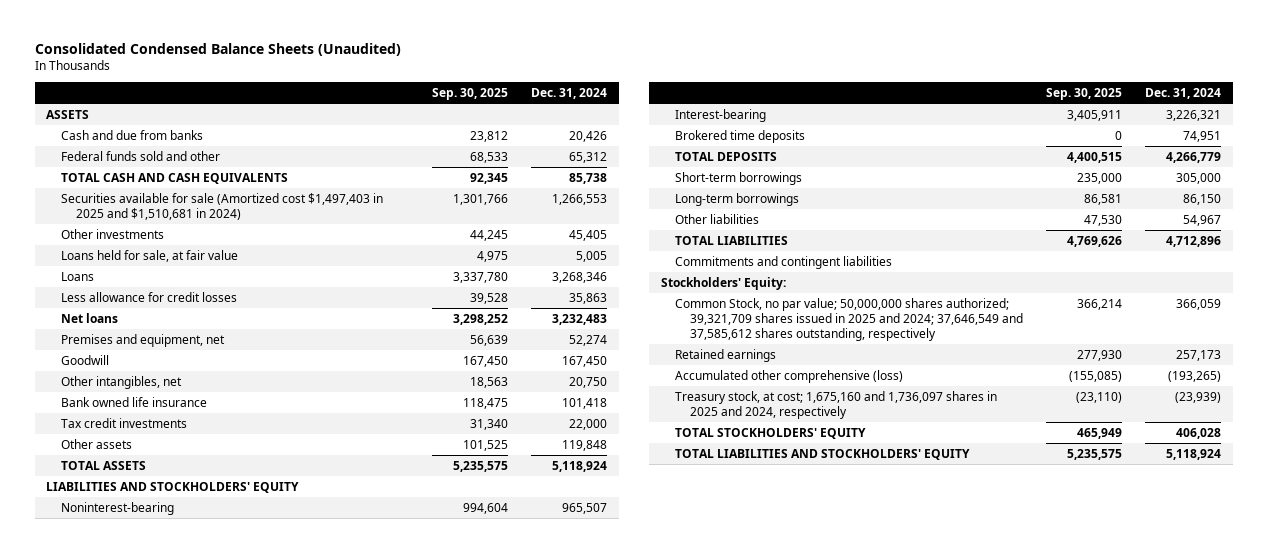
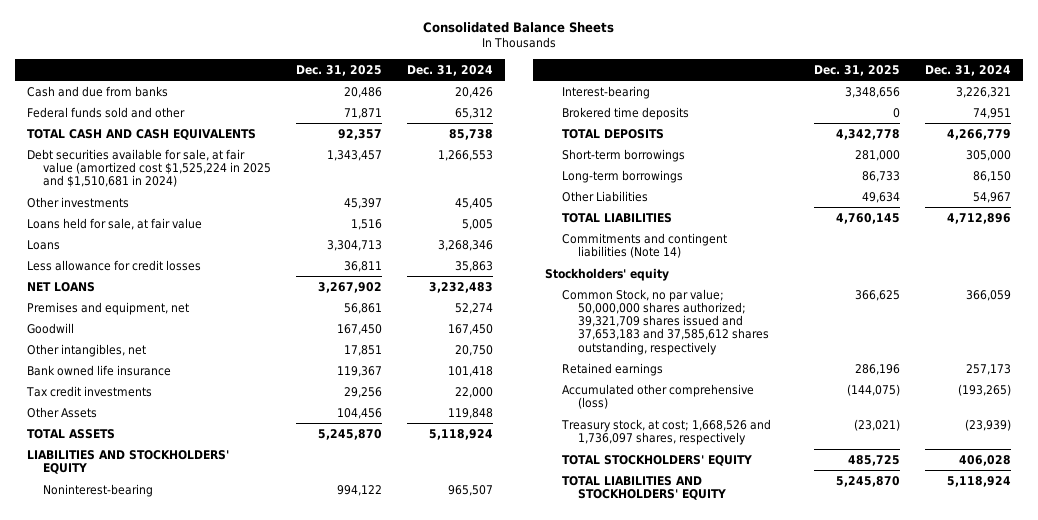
[34,42,401,56] Consolidated Condensed Balance Sheets (Unaudited) -> [422,22,614,34] Consolidated Balance Sheets
[431,88,508,101] Sep. 30, 2025 -> none
none -> [296,64,383,76] Dec. 31, 2025
[46,109,90,119] ASSETS -> none
[61,192,384,220] Securities available for sale (Amortized cost $1,497,403 in 2025 and $1,510,681 in 2024) -> [27,148,272,188] Debt securities available for sale, at fair value (amortized cost $1,525,224 in 2025 and $1,510,681 in 2024)
[61,312,119,323] Net loans -> [27,281,96,292] NET LOANS
[61,438,133,449] Other assets -> [27,406,98,418] Other Assets
[675,213,760,224] Other liabilities -> [561,190,648,202] Other Liabilities
[675,255,893,269] Commitments and contingent liabilities -> [561,232,727,259] Commitments and contingent liabilities (Note 14)
[660,276,786,290] Stockholders' Equity: -> [545,267,670,281] Stockholders' equity
[675,297,1024,341] Common Stock, no par value; 50,000,000 shares authorized; 39,321,709 shares issued in 2025 and 2024; 37,646,549 and 37,585,612 shares outstanding, respectively -> [561,288,770,355] Common Stock, no par value; 50,000,000 shares authorized; 39,321,709 shares issued and 37,653,183 and 37,585,612 shares outstanding, respectively
[675,390,998,419] Treasury stock, at cost; 1,675,160 and 1,736,097 shares in 2025 and 2024, respectively -> [560,418,771,446] Treasury stock, at cost; 1,668,526 and 1,736,097 shares, respectively

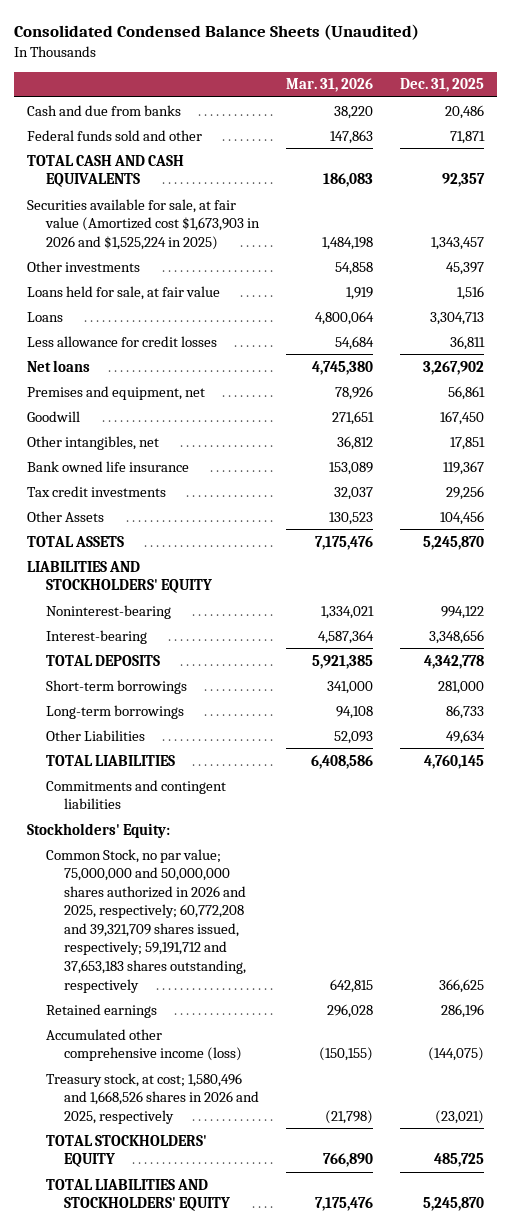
[422,22,614,34] Consolidated Balance Sheets -> [13,23,419,40] Consolidated Condensed Balance Sheets (Unaudited)
[406,64,493,76] Dec. 31, 2024 -> none
none -> [286,78,374,93] Mar. 31, 2026
[27,148,272,188] Debt securities available for sale, at fair value (amortized cost $1,525,224 in 2025 and $1,510,681 in 2024) -> [27,198,260,250] Securities available for sale, at fair value (Amortized cost $1,673,903 in 2026 and $1,525,224 in 2025)
[27,281,96,292] NET LOANS -> [27,359,91,372] Net loans
[561,106,689,120] Brokered time deposits -> none
[561,232,727,259] Commitments and contingent liabilities (Note 14) -> [45,779,226,810] Commitments and contingent liabilities
[545,267,670,281] Stockholders' equity -> [27,822,171,838] Stockholders' Equity:
[561,288,770,355] Common Stock, no par value; 50,000,000 shares authorized; 39,321,709 shares issued and 37,653,183 and 37,585,612 shares outstanding, respectively -> [45,848,247,993] Common Stock, no par value; 75,000,000 and 50,000,000 shares authorized in 2026 and 2025, respectively; 60,772,208 and 39,321,709 shares issued, respectively; 59,191,712 and 37,653,183 shares outstanding, respectively
[561,383,754,410] Accumulated other comprehensive (loss) -> [45,1028,243,1062] Accumulated other comprehensive income (loss)
[560,418,771,446] Treasury stock, at cost; 1,668,526 and 1,736,097 shares, respectively -> [45,1072,260,1124] Treasury stock, at cost; 1,580,496 and 1,668,526 shares in 2026 and 2025, respectively

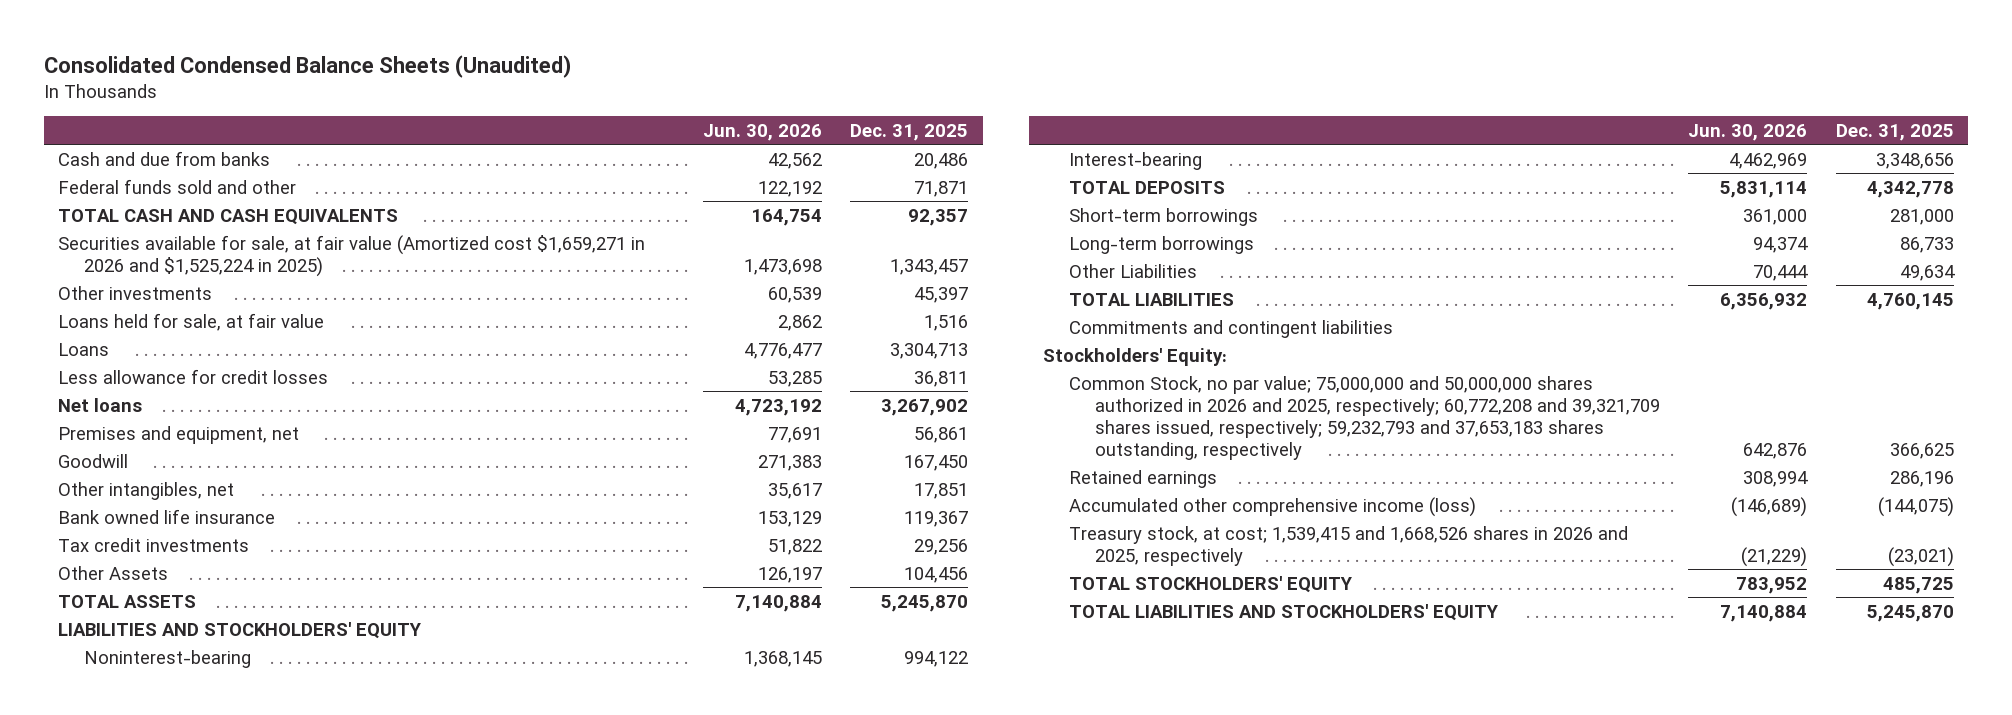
[286,78,374,93] Mar. 31, 2026 -> none
none -> [702,123,822,141] Jun. 30, 2026
[27,198,260,250] Securities available for sale, at fair value (Amortized cost $1,673,903 in 2026 and $1,525,224 in 2025) -> [57,234,645,277] Securities available for sale, at fair value (Amortized cost $1,659,271 in 2026 and $1,525,224 in 2025)
[45,848,247,993] Common Stock, no par value; 75,000,000 and 50,000,000 shares authorized in 2026 and 2025, respectively; 60,772,208 and 39,321,709 shares issued, respectively; 59,191,712 and 37,653,183 shares outstanding, respectively -> [1069,375,1660,461] Common Stock, no par value; 75,000,000 and 50,000,000 shares authorized in 2026 and 2025, respectively; 60,772,208 and 39,321,709 shares issued, respectively; 59,232,793 and 37,653,183 shares outstanding, respectively
[45,1072,260,1124] Treasury stock, at cost; 1,580,496 and 1,668,526 shares in 2026 and 2025, respectively -> [1069,525,1629,566] Treasury stock, at cost; 1,539,415 and 1,668,526 shares in 2026 and 2025, respectively

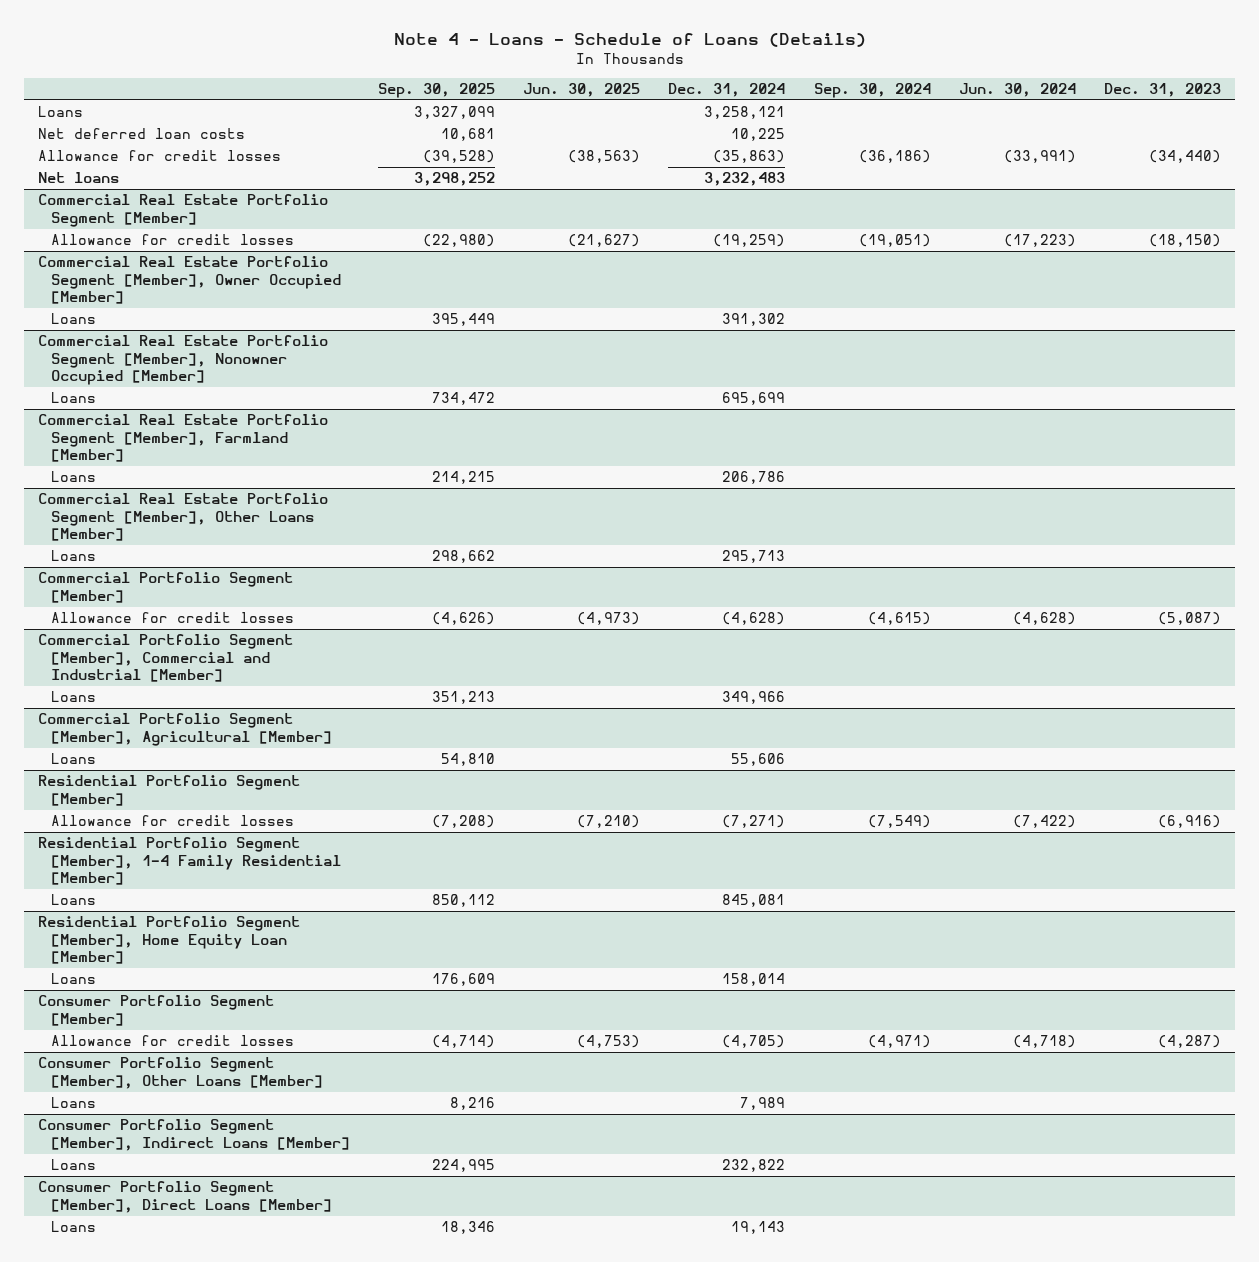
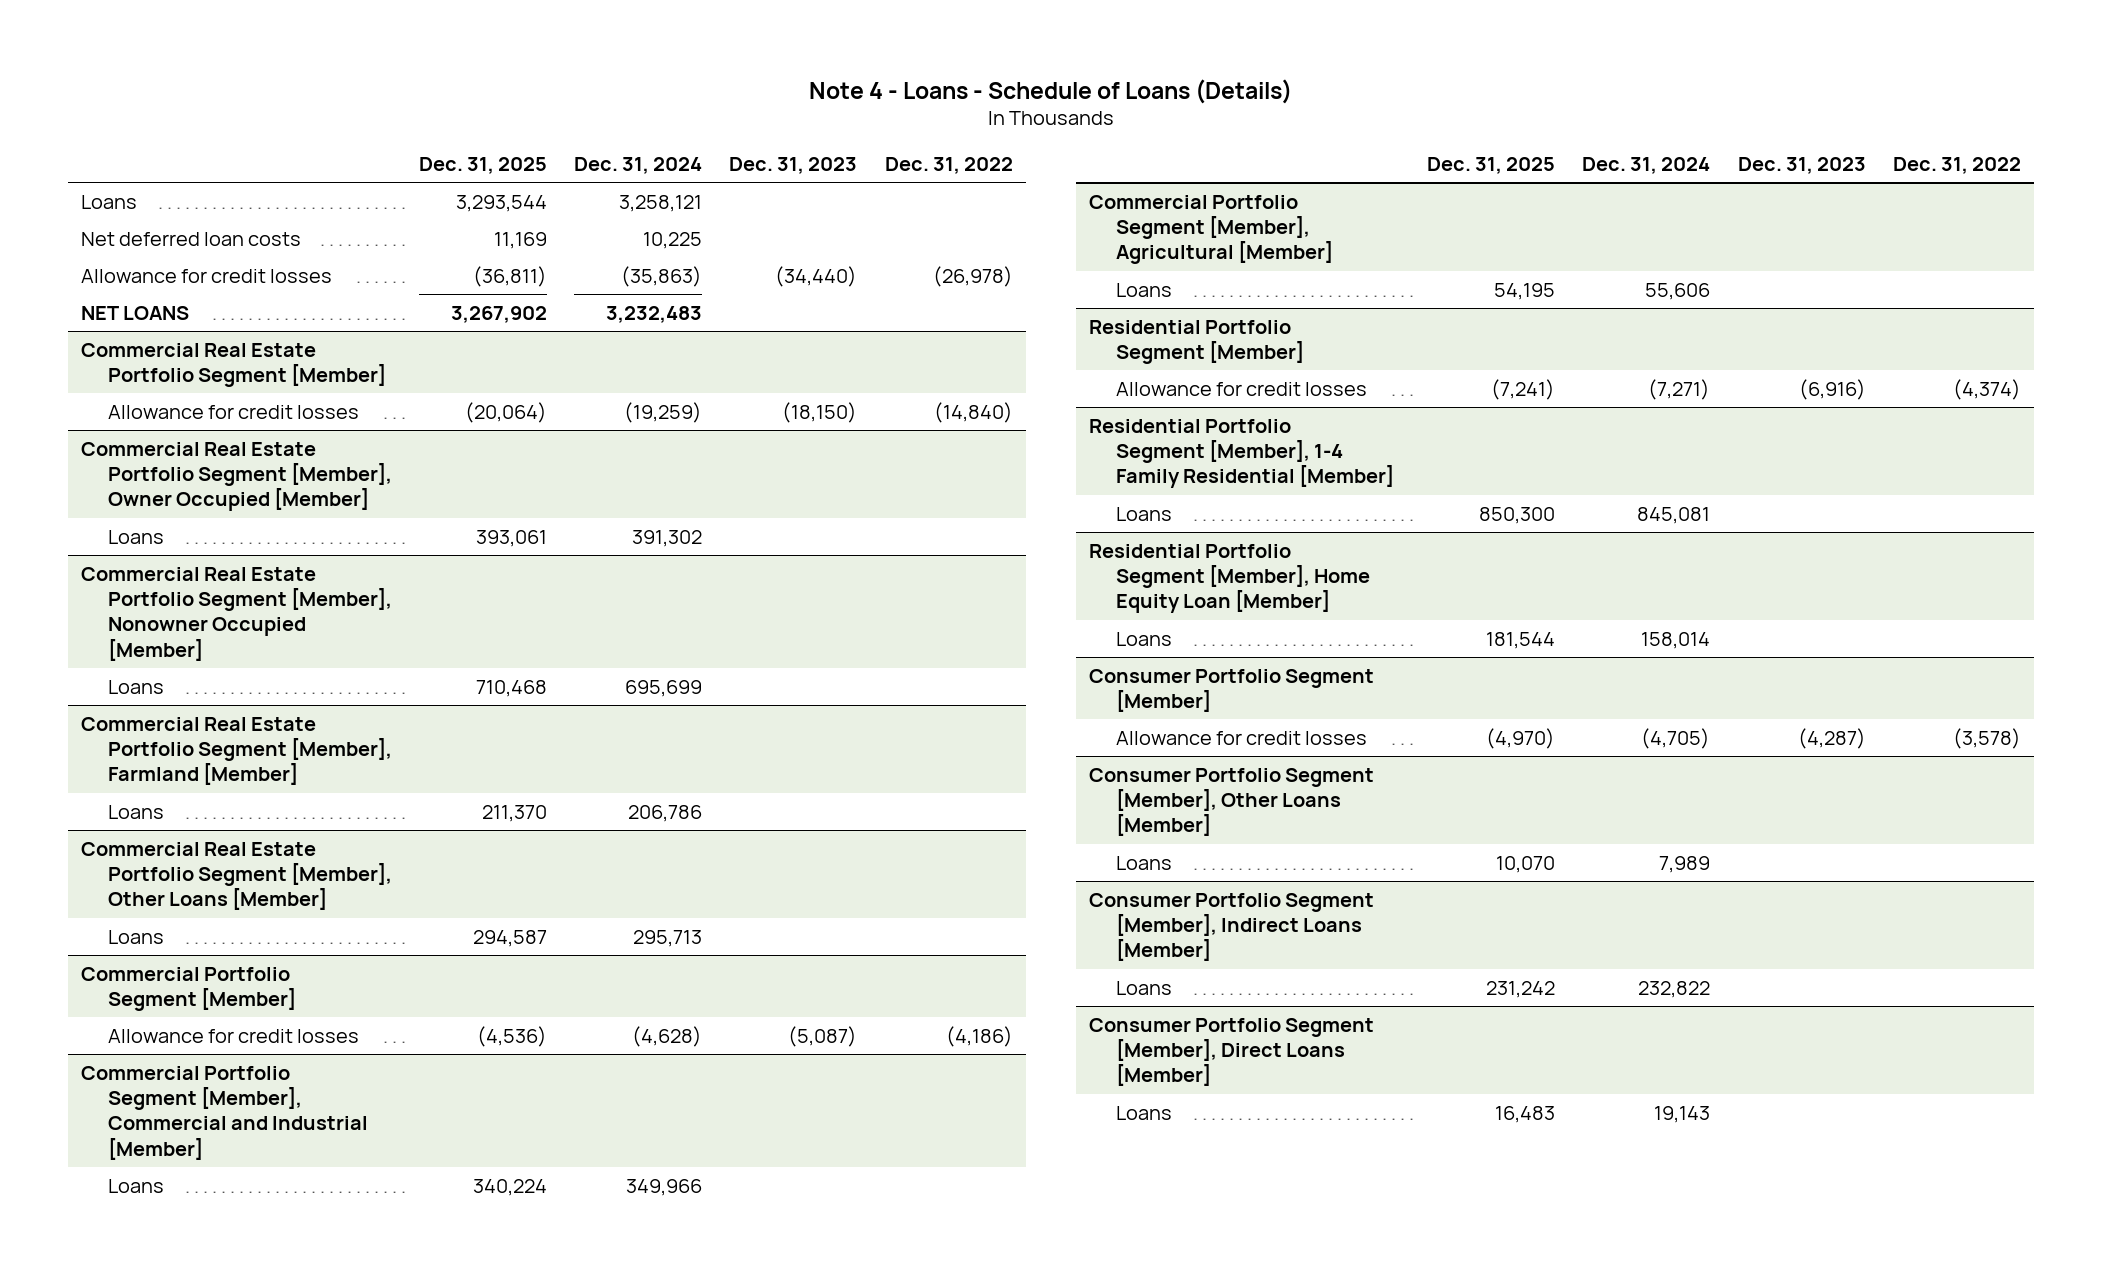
[377,82,495,98] Sep. 30, 2025 -> none
[523,82,641,97] Jun. 30, 2025 -> none
[813,82,931,98] Sep. 30, 2024 -> none
[958,82,1076,97] Jun. 30, 2024 -> none
none -> [419,156,548,174] Dec. 31, 2025
none -> [884,156,1013,174] Dec. 31, 2022
[37,172,119,184] Net loans -> [81,305,190,320] NET LOANS

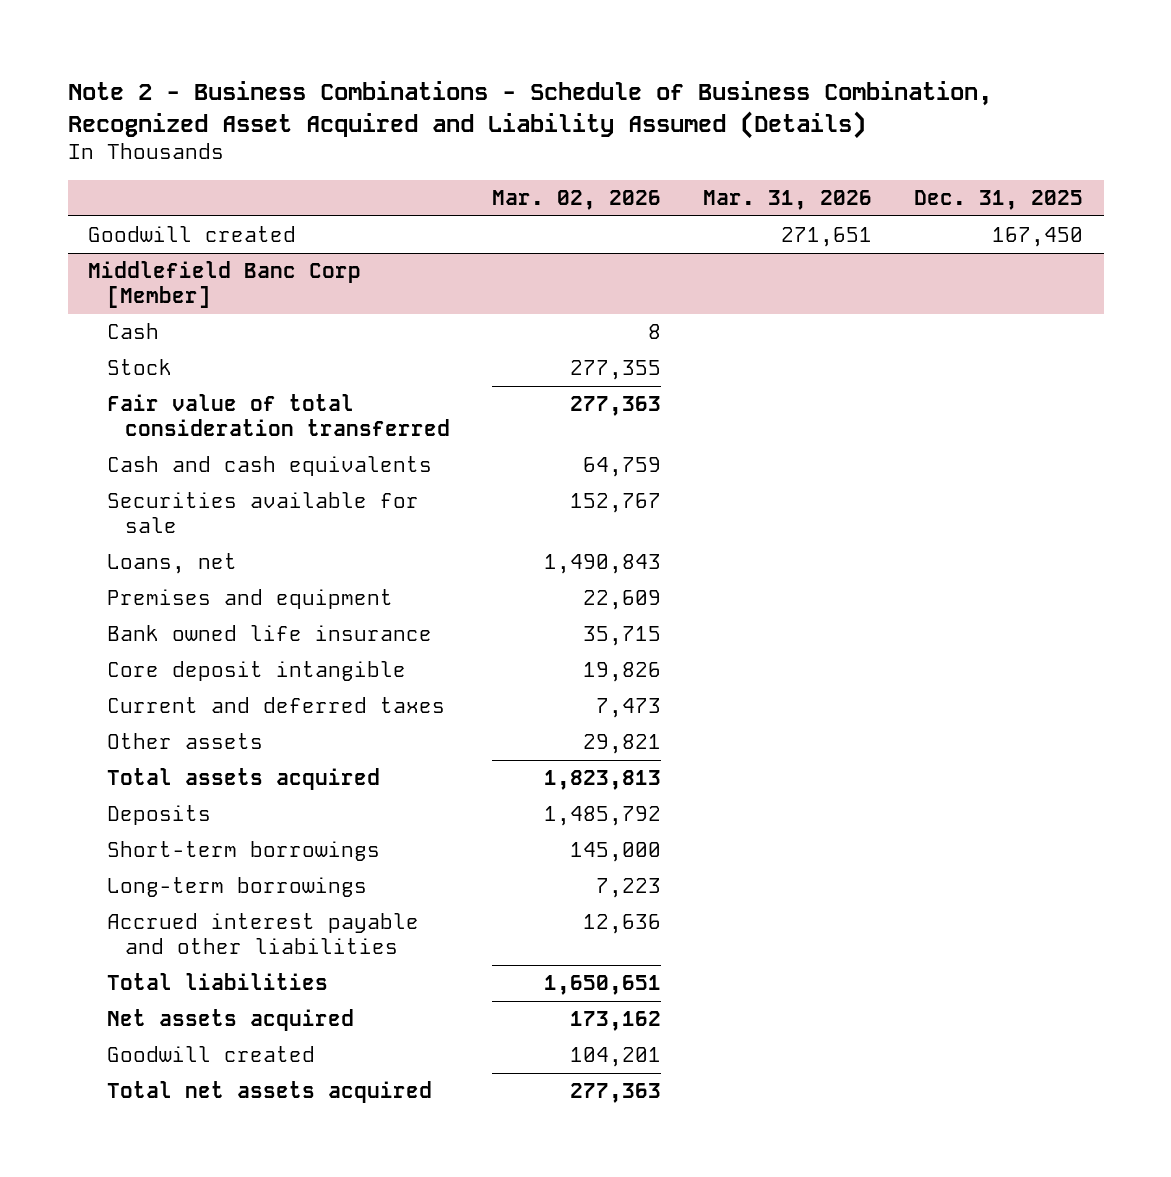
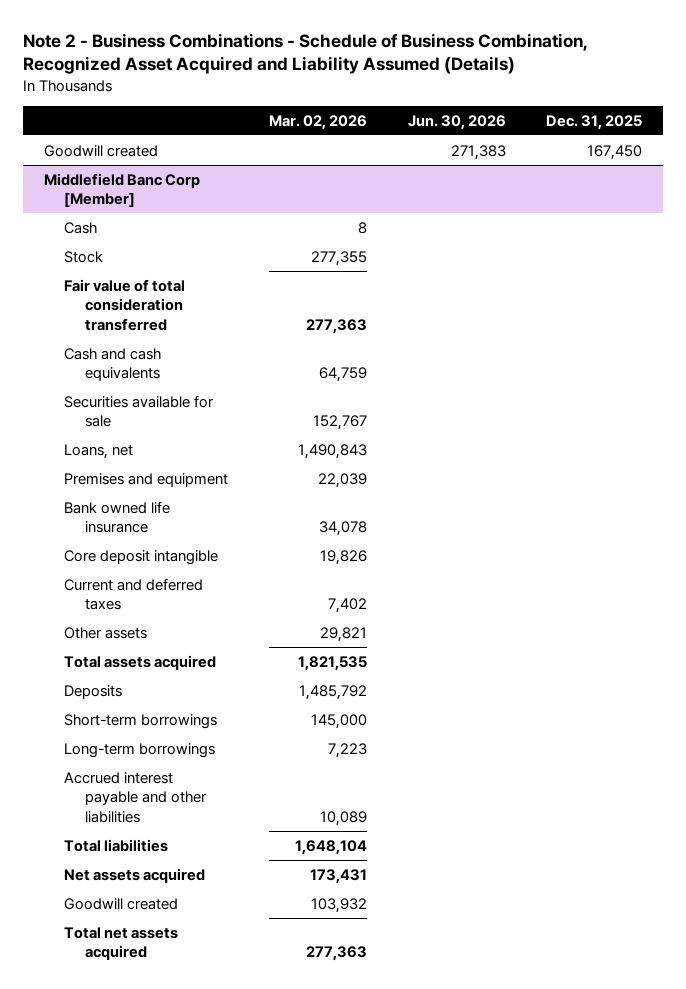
[703,190,873,211] Mar. 31, 2026 -> none
none -> [407,114,506,130] Jun. 30, 2026
[583,590,662,611] 22,609 -> [318,472,368,488] 22,039
[583,626,662,647] 35,715 -> [319,521,368,537] 34,078
[596,698,662,719] 7,473 -> [328,598,368,614] 7,402
[544,770,662,791] 1,823,813 -> [298,655,368,671] 1,821,535
[583,914,662,935] 12,636 -> [320,810,368,826] 10,089
[544,975,662,996] 1,650,651 -> [295,839,368,855] 1,648,104
[570,1011,662,1032] 173,162 -> [310,868,368,884] 173,431
[570,1047,662,1068] 104,201 -> [311,897,368,913] 103,932

